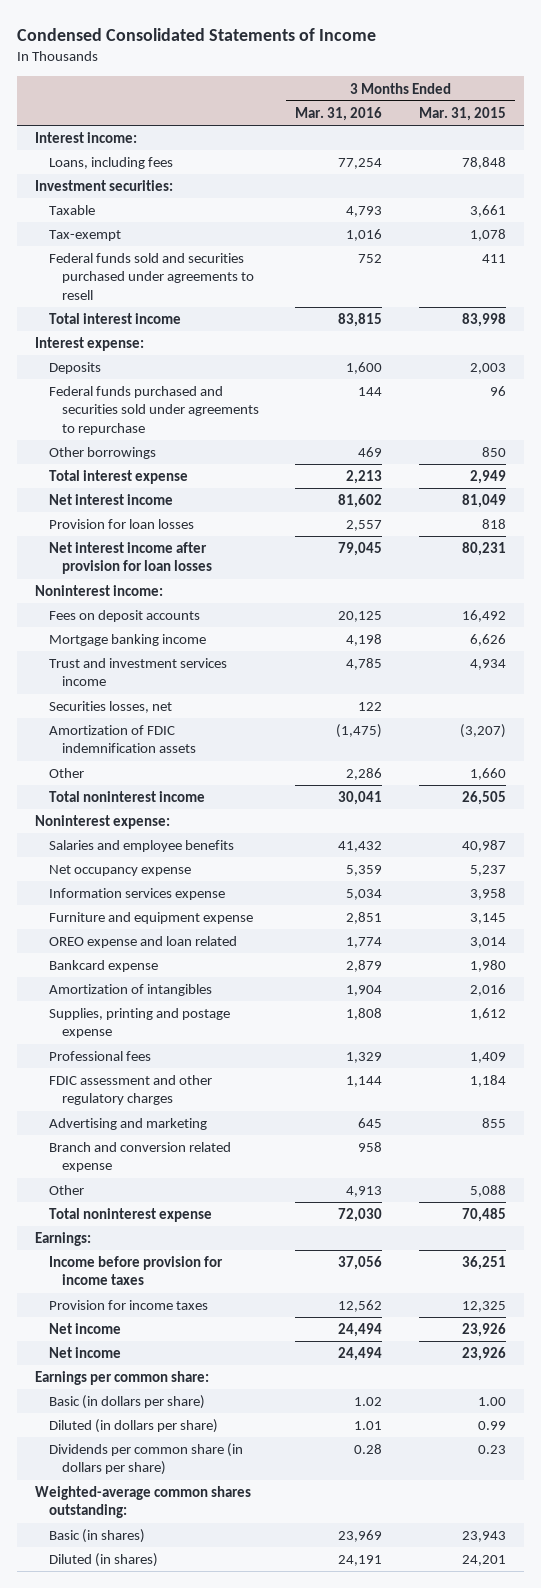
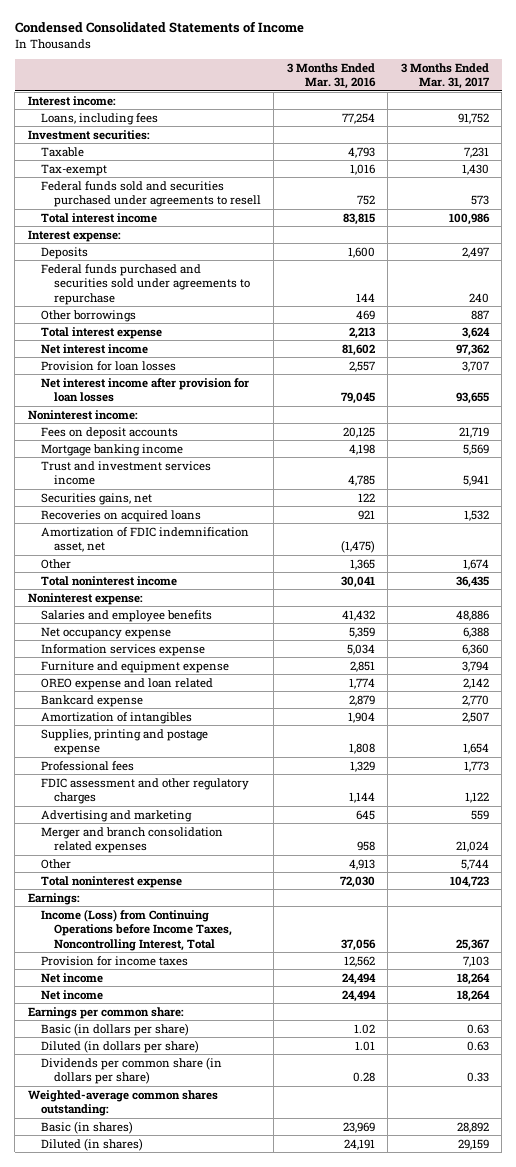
[418,106,506,121] Mar. 31, 2015 -> none
none -> [400,63,490,90] 3 Months Ended Mar. 31, 2017
[48,701,172,714] Securities losses, net -> [40,492,152,505] Securities gains, net
none -> [40,509,201,522] Recoveries on acquired loans
[48,725,197,754] Amortization of FDIC indemnification assets -> [40,526,249,553] Amortization of FDIC indemnification asset, net
[346,768,383,781] 2,286 -> [349,558,375,570] 1,365
[48,1142,231,1173] Branch and conversion related expense -> [40,826,223,854] Merger and branch consolidation related expenses
[48,1256,223,1286] Income before provision for income taxes -> [40,908,232,951] Income (Loss) from Continuing Operations before Income Taxes, Noncontrolling Interest, Total

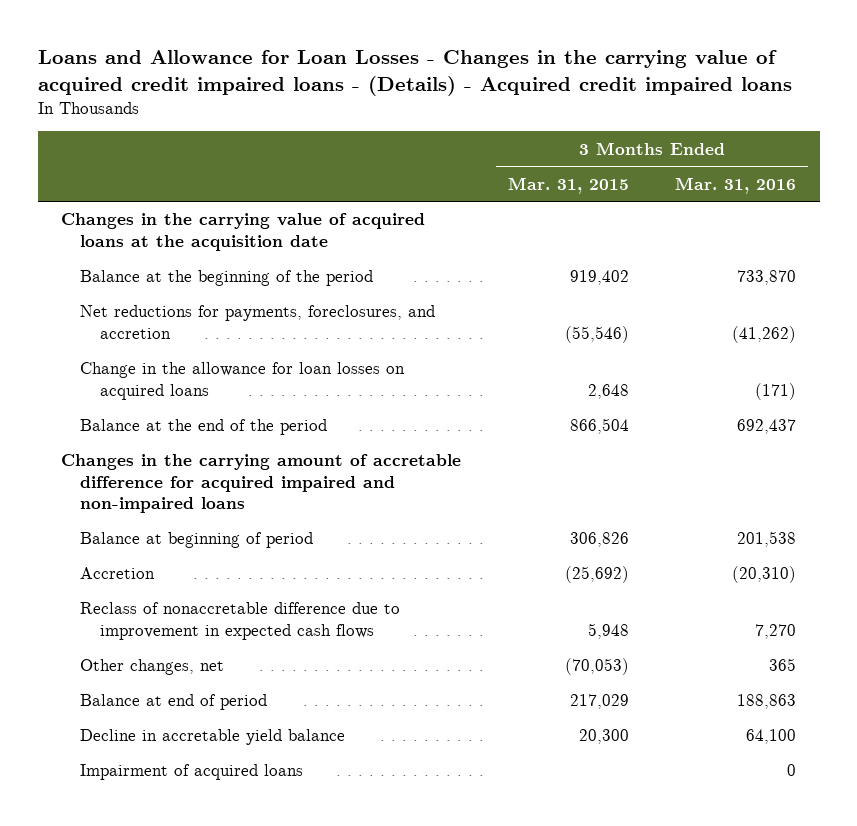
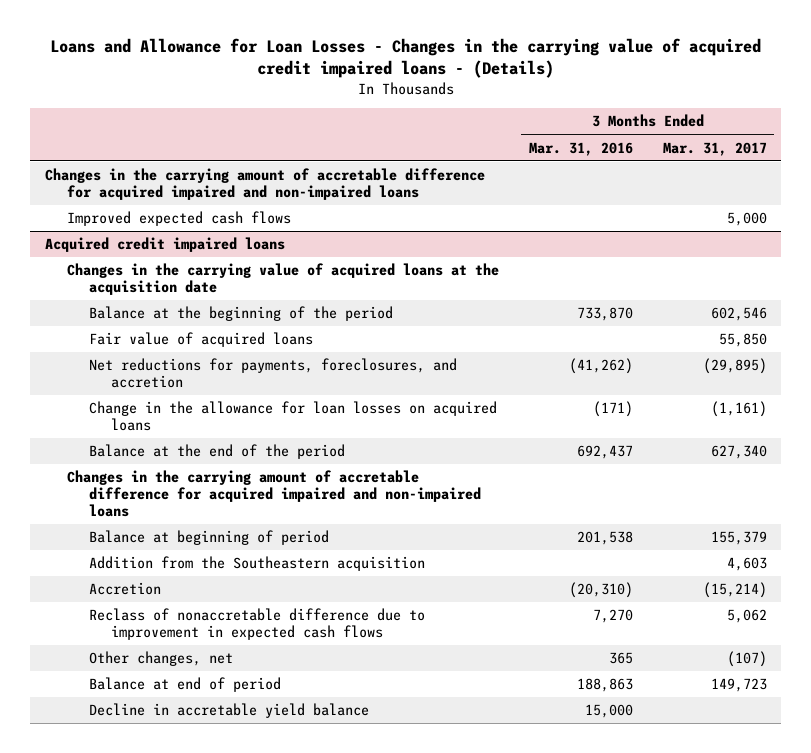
[37,50,792,97] Loans and Allowance for Loan Losses - Changes in the carrying value of acquired credit impaired loans - (Details) - Acquired credit impaired loans -> [49,38,761,79] Loans and Allowance for Loan Losses - Changes in the carrying value of acquired credit impaired loans - (Details)
[507,176,629,194] Mar. 31, 2015 -> none
none -> [662,141,767,156] Mar. 31, 2017
none -> [44,168,485,200] Changes in the carrying amount of accretable difference for acquired impaired and non-impaired loans
none -> [66,211,291,227] Improved expected cash flows
none -> [44,237,285,253] Acquired credit impaired loans
none -> [88,332,313,348] Fair value of acquired loans
none -> [88,556,425,572] Addition from the Southeastern acquisition
[80,764,304,781] Impairment of acquired loans -> none
[746,729,797,745] 64,100 -> [584,704,633,719] 15,000

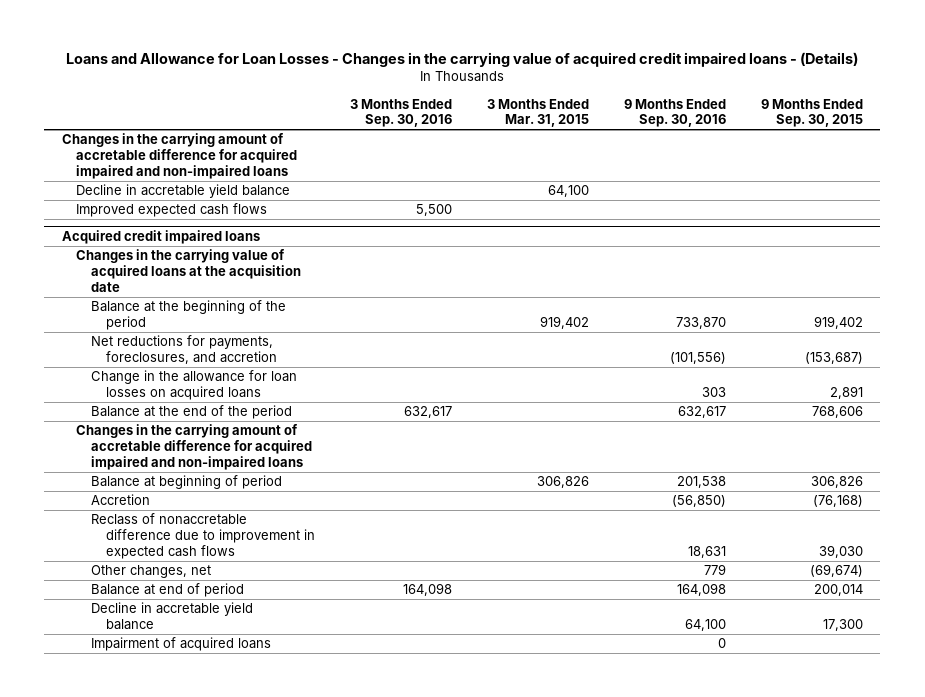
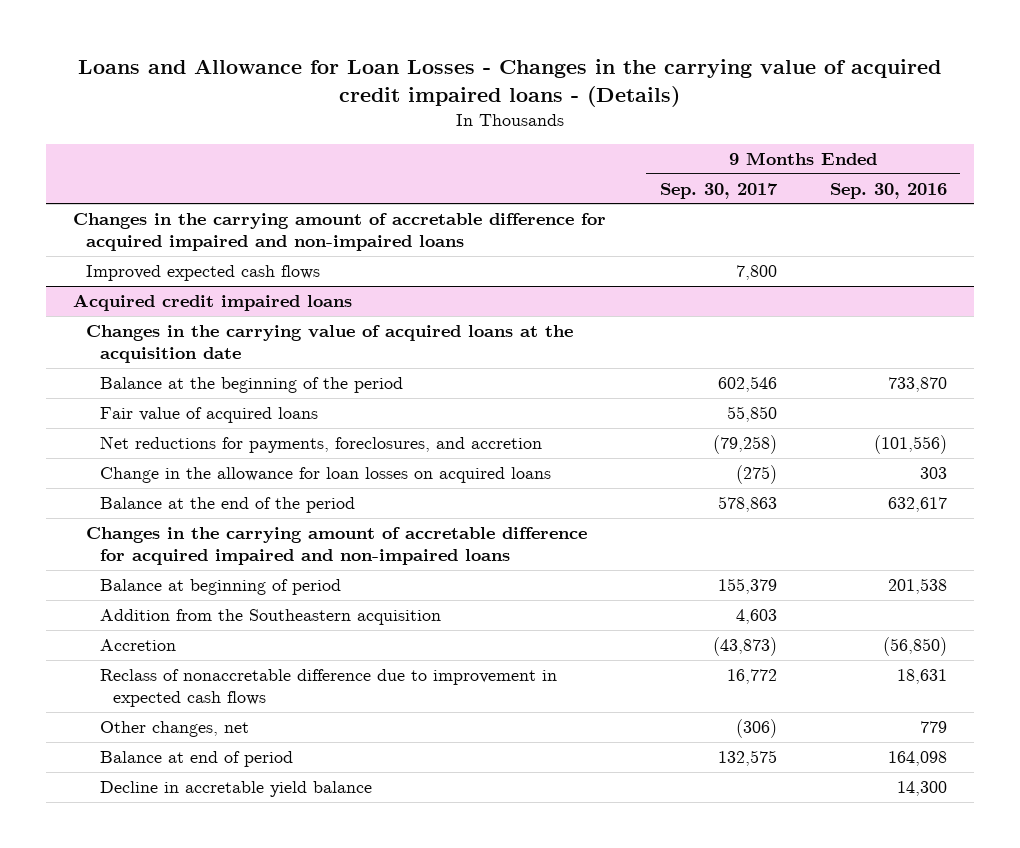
[349,98,452,128] 3 Months Ended Sep. 30, 2016 -> none
[486,98,589,128] 3 Months Ended Mar. 31, 2015 -> none
[760,98,863,128] 9 Months Ended Sep. 30, 2015 -> none
none -> [659,182,778,199] Sep. 30, 2017
[76,184,291,199] Decline in accretable yield balance -> none
none -> [99,406,318,423] Fair value of acquired loans
none -> [99,608,441,625] Addition from the Southeastern acquisition
[91,637,272,652] Impairment of acquired loans -> none
[684,619,726,632] 64,100 -> [897,780,948,796] 14,300

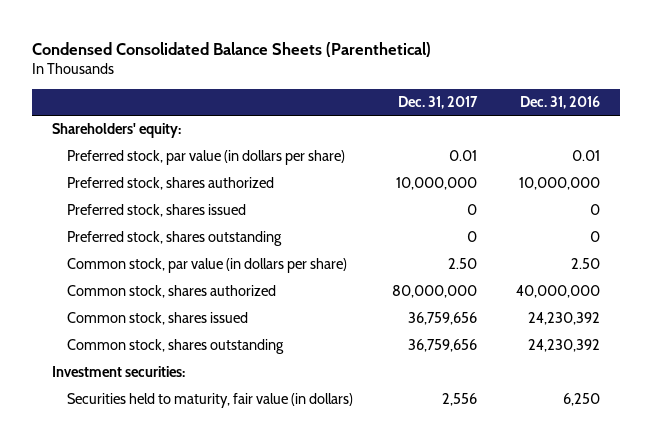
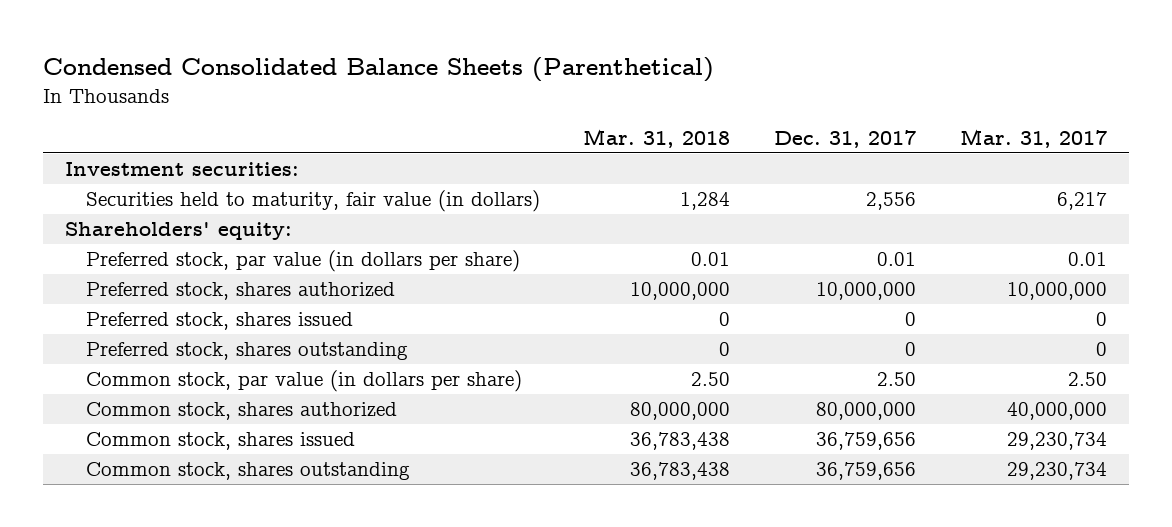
[520,95,601,109] Dec. 31, 2016 -> none
none -> [583,129,731,149] Mar. 31, 2018
none -> [960,129,1108,149] Mar. 31, 2017
[51,366,185,378] Investment securities: -> [64,161,299,176] Investment securities:
[66,393,353,409] Securities held to maturity, fair value (in dollars) -> [85,189,540,212] Securities held to maturity, fair value (in dollars)

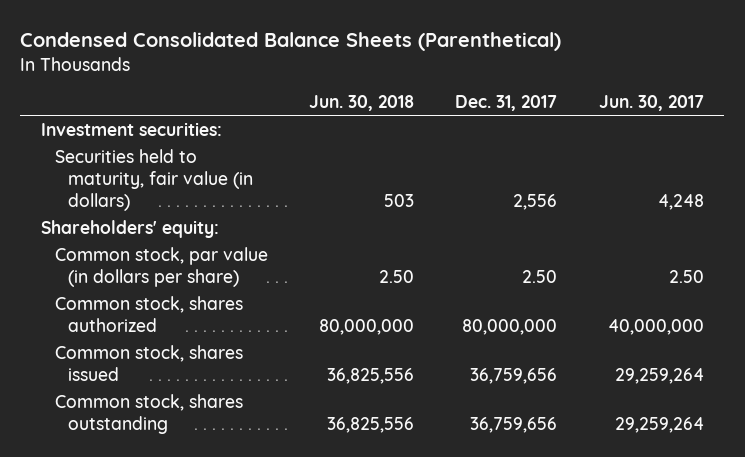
[583,129,731,149] Mar. 31, 2018 -> none
[960,129,1108,149] Mar. 31, 2017 -> none
none -> [308,95,414,112] Jun. 30, 2018
none -> [598,95,704,112] Jun. 30, 2017
[85,249,520,272] Preferred stock, par value (in dollars per share) -> none
[85,281,395,300] Preferred stock, shares authorized -> none
[85,311,353,330] Preferred stock, shares issued -> none
[85,341,408,360] Preferred stock, shares outstanding -> none

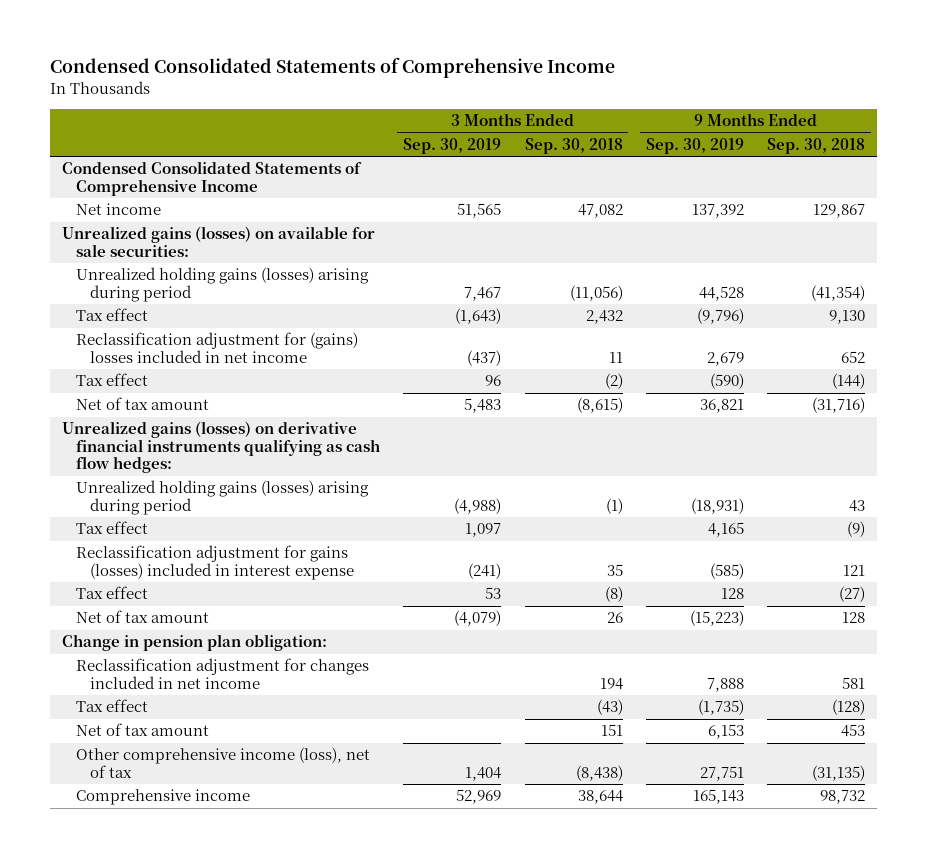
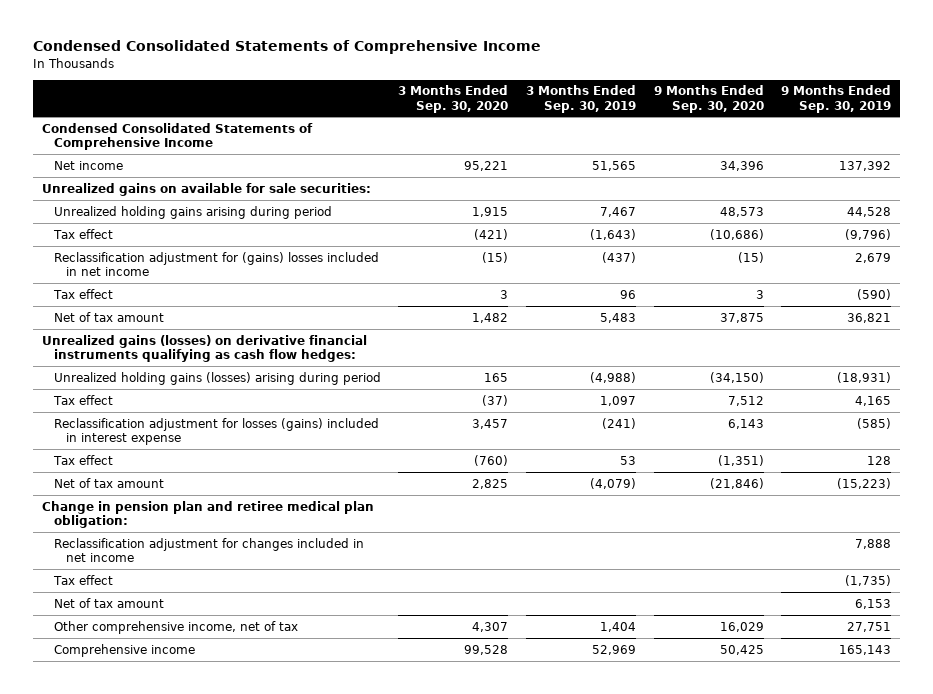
[524,138,623,155] Sep. 30, 2018 -> none
[767,138,866,155] Sep. 30, 2018 -> none
none -> [398,85,509,113] 3 Months Ended Sep. 30, 2020
none -> [653,85,764,113] 9 Months Ended Sep. 30, 2020
[61,226,375,257] Unrealized gains (losses) on available for sale securities: -> [41,182,371,196] Unrealized gains on available for sale securities:
[75,267,369,302] Unrealized holding gains (losses) arising during period -> [53,205,332,219] Unrealized holding gains arising during period
[75,545,354,580] Reclassification adjustment for gains (losses) included in interest expense -> [53,417,379,445] Reclassification adjustment for losses (gains) included in interest expense
[61,634,327,652] Change in pension plan obligation: -> [41,500,374,528] Change in pension plan and retiree medical plan obligation:
[75,747,370,778] Other comprehensive income (loss), net of tax -> [53,620,298,634] Other comprehensive income, net of tax

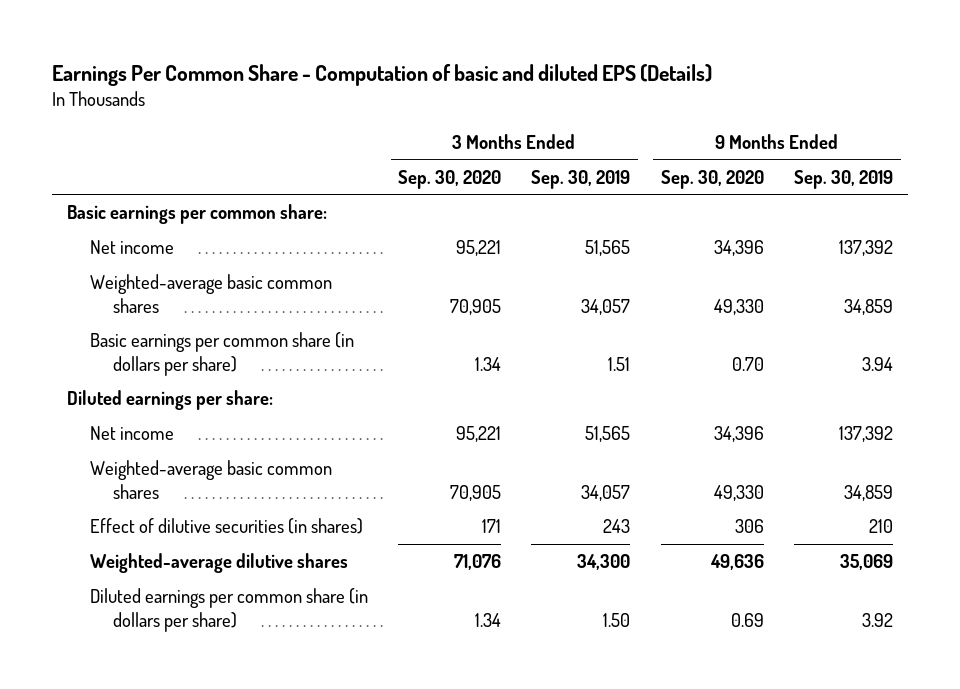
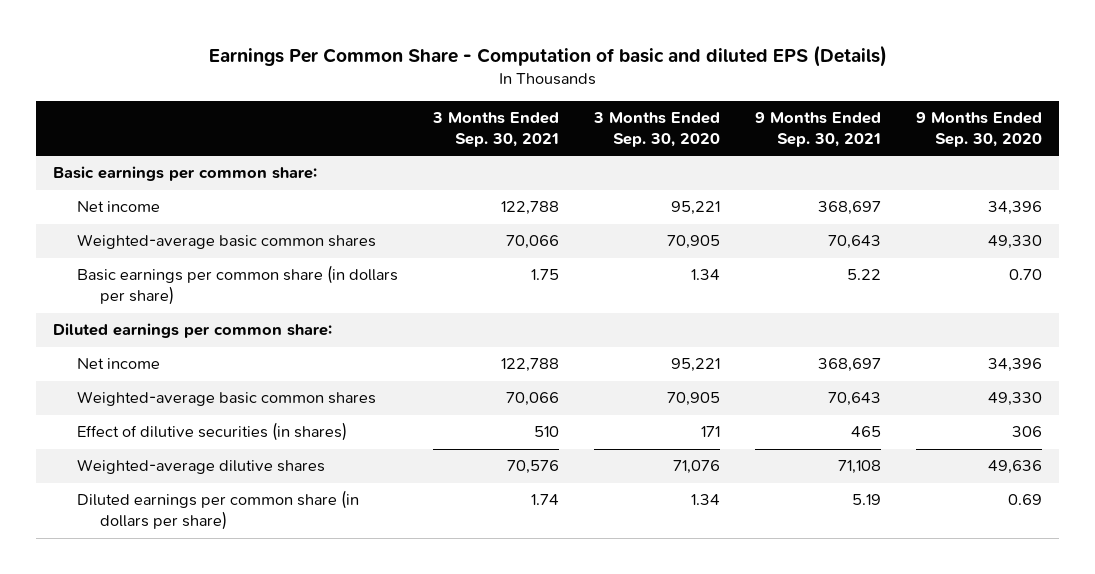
[531,169,631,189] Sep. 30, 2019 -> none
[794,169,894,189] Sep. 30, 2019 -> none
none -> [431,112,559,148] 3 Months Ended Sep. 30, 2021
none -> [754,112,881,148] 9 Months Ended Sep. 30, 2021
[67,390,274,411] Diluted earnings per share: -> [53,323,333,339] Diluted earnings per common share:

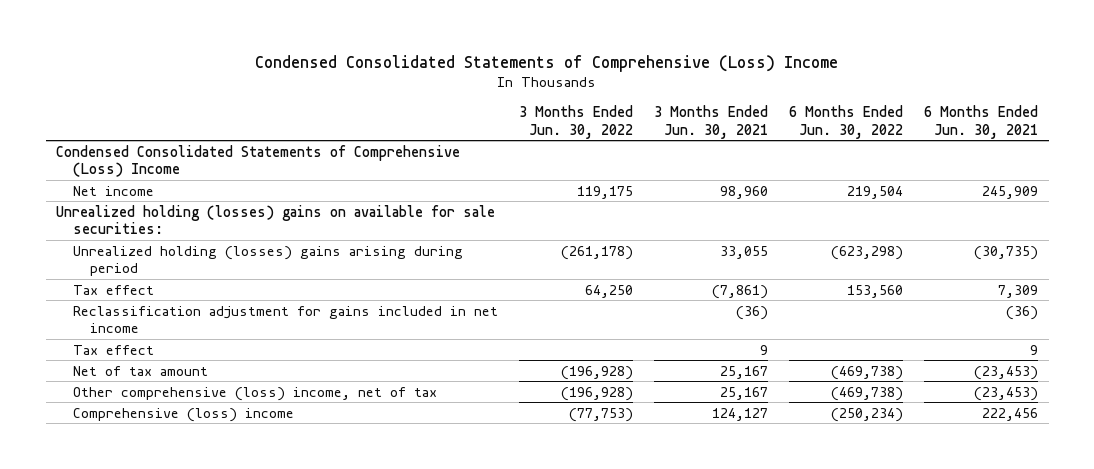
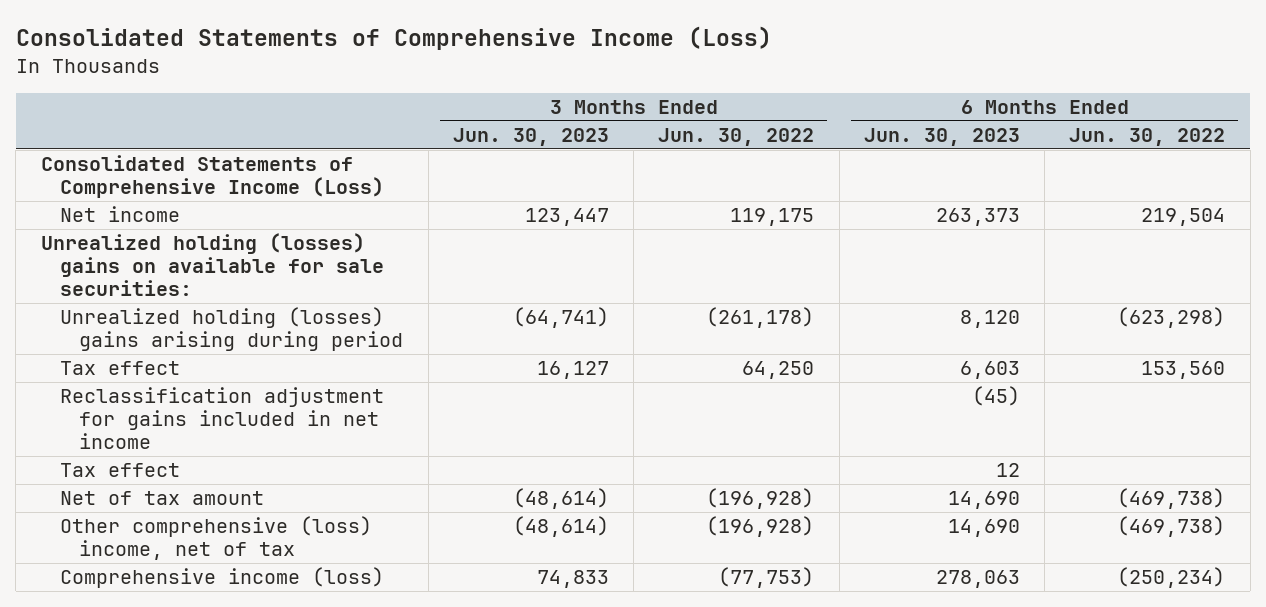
[255,54,839,72] Condensed Consolidated Statements of Comprehensive (Loss) Income -> [15,26,772,51] Consolidated Statements of Comprehensive Income (Loss)
[654,105,769,139] 3 Months Ended Jun. 30, 2021 -> none
[924,105,1039,139] 6 Months Ended Jun. 30, 2021 -> none
none -> [452,127,609,146] Jun. 30, 2023
none -> [863,127,1020,146] Jun. 30, 2023
[56,144,461,177] Condensed Consolidated Statements of Comprehensive (Loss) Income -> [40,155,384,199] Consolidated Statements of Comprehensive Income (Loss)
[73,407,295,422] Comprehensive (loss) income -> [59,567,384,589] Comprehensive income (loss)

